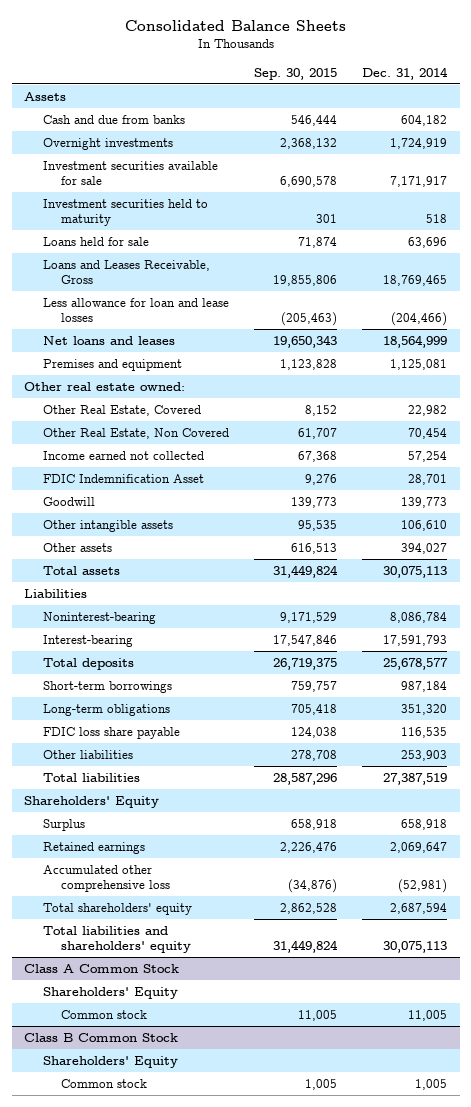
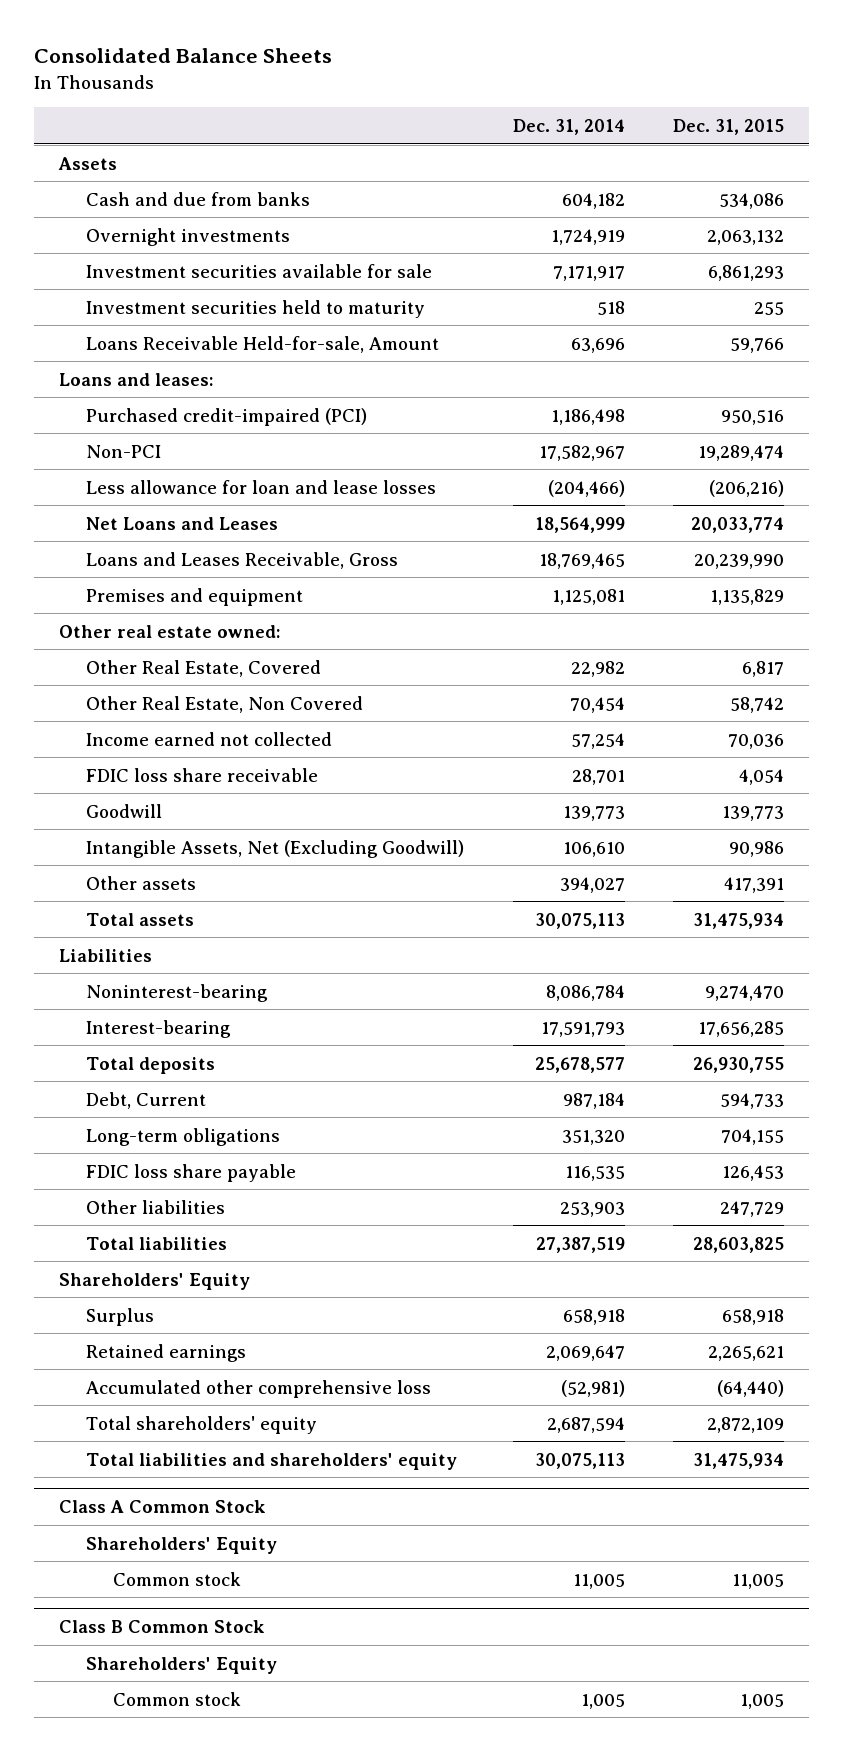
[253,67,337,80] Sep. 30, 2015 -> none
none -> [673,118,785,135] Dec. 31, 2015
[42,236,149,246] Loans held for sale -> [85,335,439,353] Loans Receivable Held-for-sale, Amount
none -> [58,372,214,386] Loans and leases:
none -> [85,407,367,426] Purchased credit-impaired (PCI)
none -> [85,444,161,458] Non-PCI
[42,335,175,345] Net loans and leases -> [85,516,278,530] Net Loans and Leases
[42,259,210,285] Loans and Leases Receivable, Gross -> [85,551,398,569] Loans and Leases Receivable, Gross
[42,473,204,483] FDIC Indemnification Asset -> [85,767,318,782] FDIC loss share receivable
[42,519,173,532] Other intangible assets -> [85,839,464,858] Intangible Assets, Net (Excluding Goodwill)
[42,680,172,693] Short-term borrowings -> [85,1091,206,1109] Debt, Current

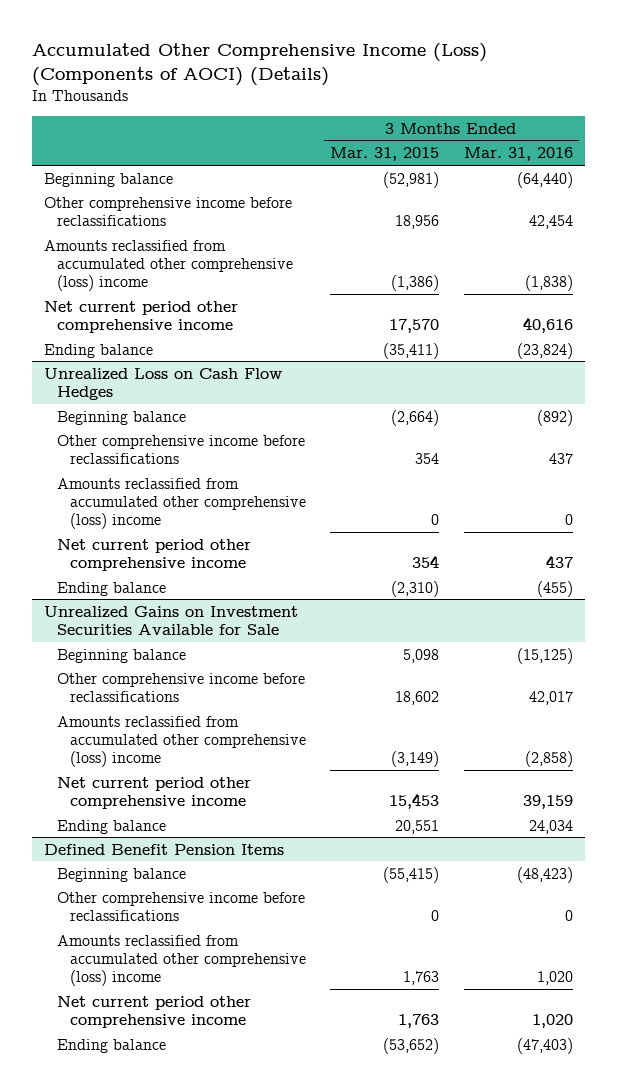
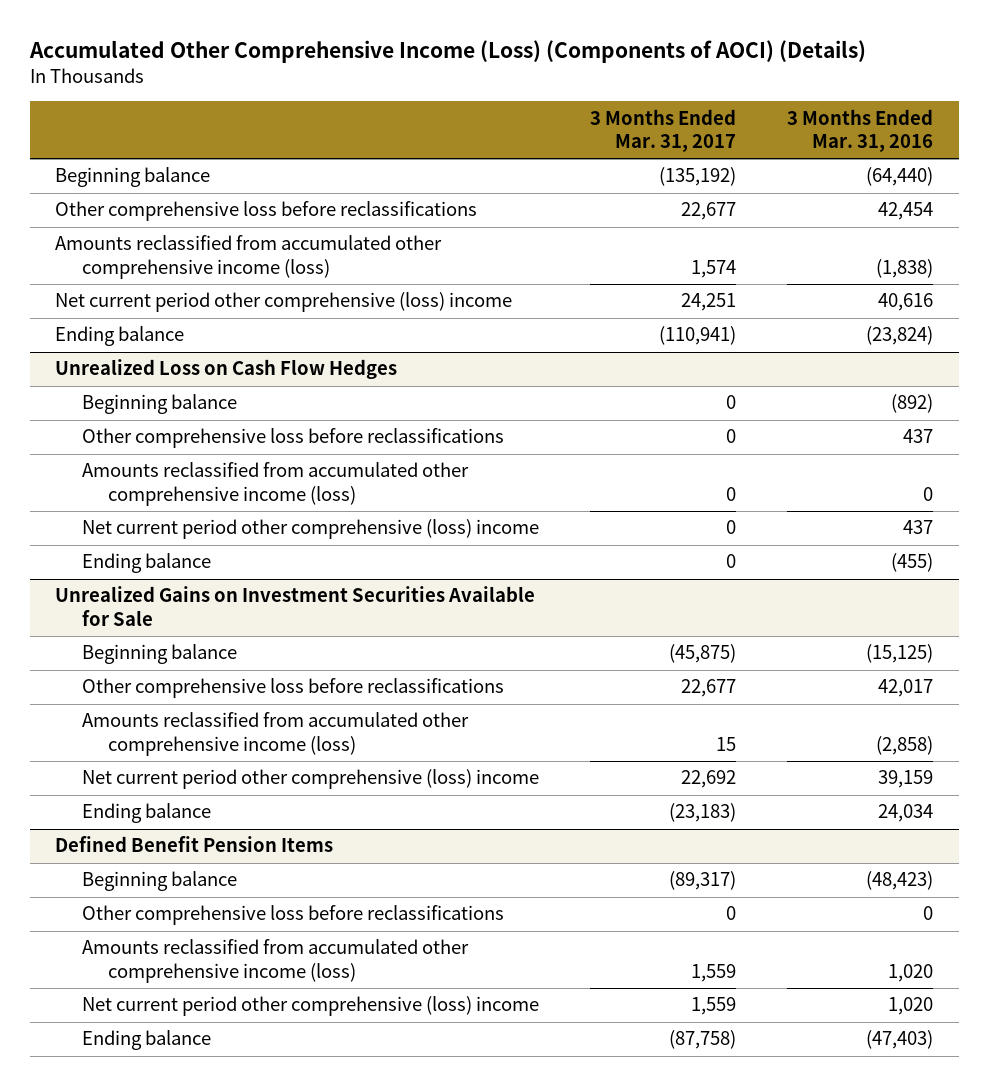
[330,147,440,162] Mar. 31, 2015 -> none
none -> [590,108,737,153] 3 Months Ended Mar. 31, 2017
[44,196,293,227] Other comprehensive income before reclassifications -> [55,201,478,222] Other comprehensive loss before reclassifications
[44,239,294,292] Amounts reclassified from accumulated other comprehensive (loss) income -> [55,235,443,279] Amounts reclassified from accumulated other comprehensive income (loss)
[44,300,239,334] Net current period other comprehensive income -> [55,292,513,313] Net current period other comprehensive (loss) income
[57,434,306,465] Other comprehensive income before reclassifications -> [81,428,504,449] Other comprehensive loss before reclassifications
[57,477,306,530] Amounts reclassified from accumulated other comprehensive (loss) income -> [81,462,469,506] Amounts reclassified from accumulated other comprehensive income (loss)
[57,538,252,572] Net current period other comprehensive income -> [81,519,539,540] Net current period other comprehensive (loss) income
[57,672,306,703] Other comprehensive income before reclassifications -> [81,678,504,699] Other comprehensive loss before reclassifications
[57,715,306,768] Amounts reclassified from accumulated other comprehensive (loss) income -> [81,712,469,756] Amounts reclassified from accumulated other comprehensive income (loss)
[57,776,252,810] Net current period other comprehensive income -> [81,769,539,790] Net current period other comprehensive (loss) income
[57,891,306,922] Other comprehensive income before reclassifications -> [81,905,504,926] Other comprehensive loss before reclassifications
[57,934,306,987] Amounts reclassified from accumulated other comprehensive (loss) income -> [81,939,469,983] Amounts reclassified from accumulated other comprehensive income (loss)
[57,995,252,1029] Net current period other comprehensive income -> [81,996,539,1017] Net current period other comprehensive (loss) income

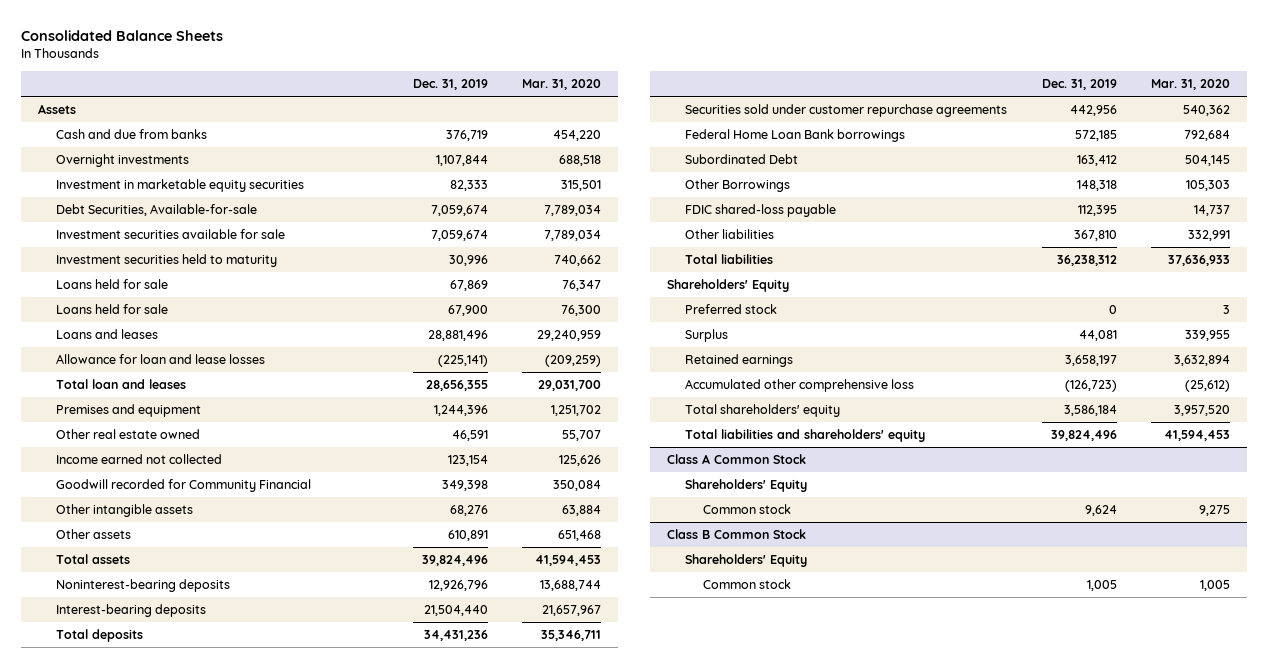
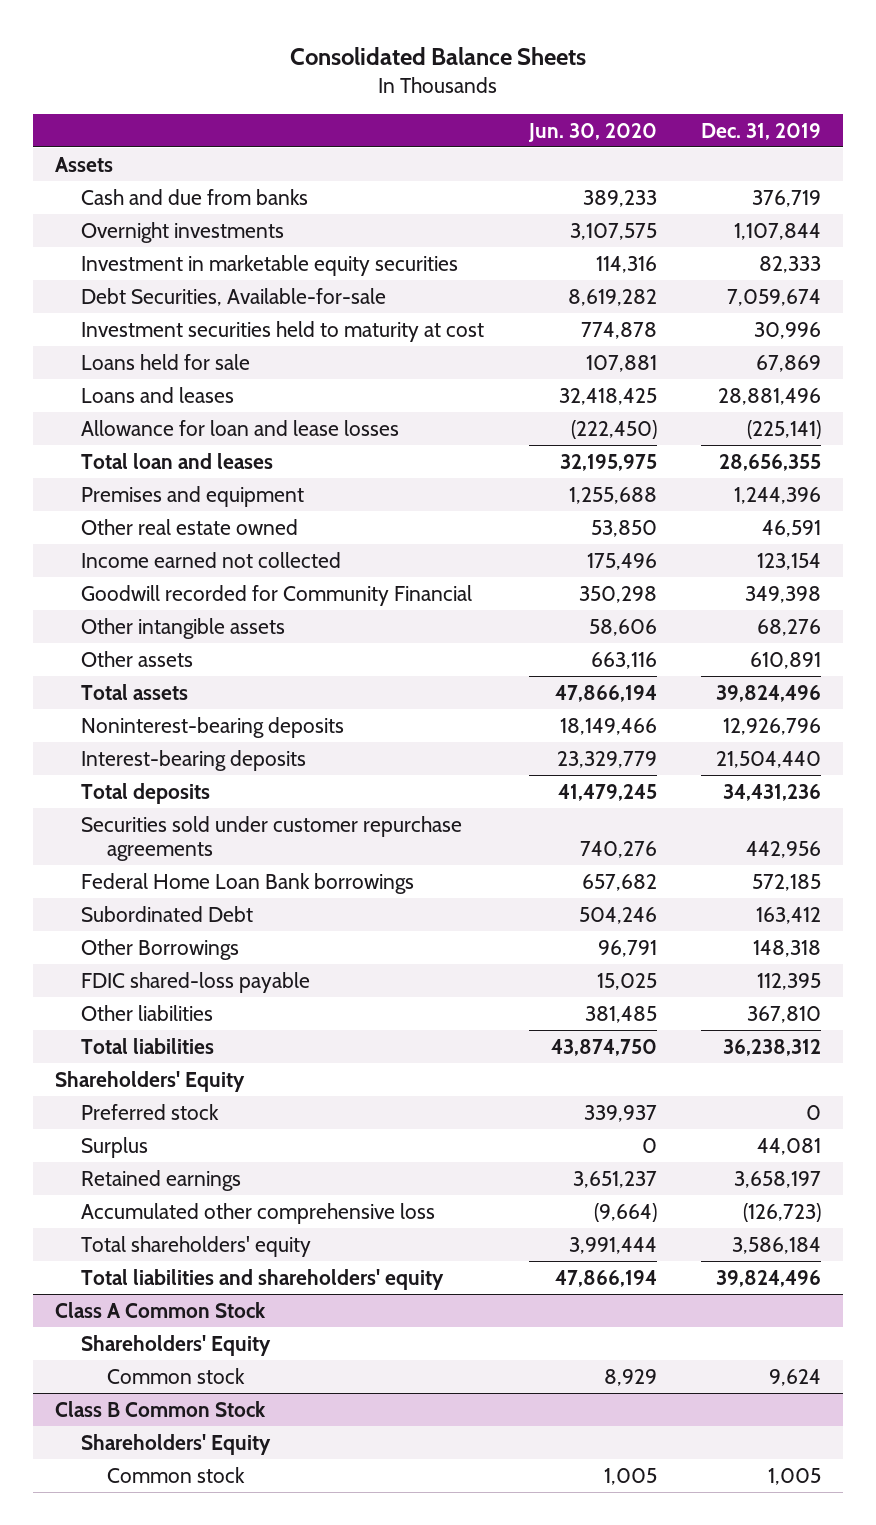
[522,78,602,90] Mar. 31, 2020 -> none
none -> [527,122,657,142] Jun. 30, 2020
[56,229,286,240] Investment securities available for sale -> none
[56,254,278,268] Investment securities held to maturity -> [80,320,484,342] Investment securities held to maturity at cost
[56,304,169,315] Loans held for sale -> none

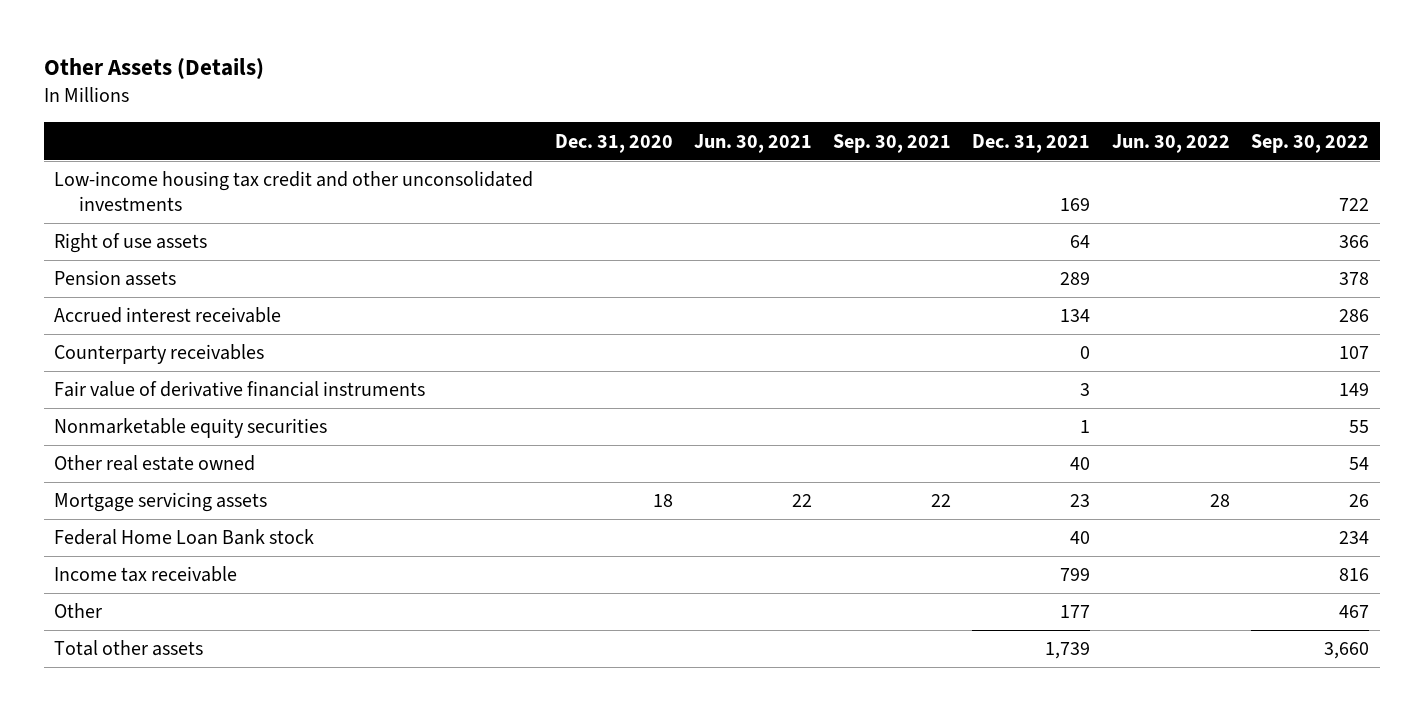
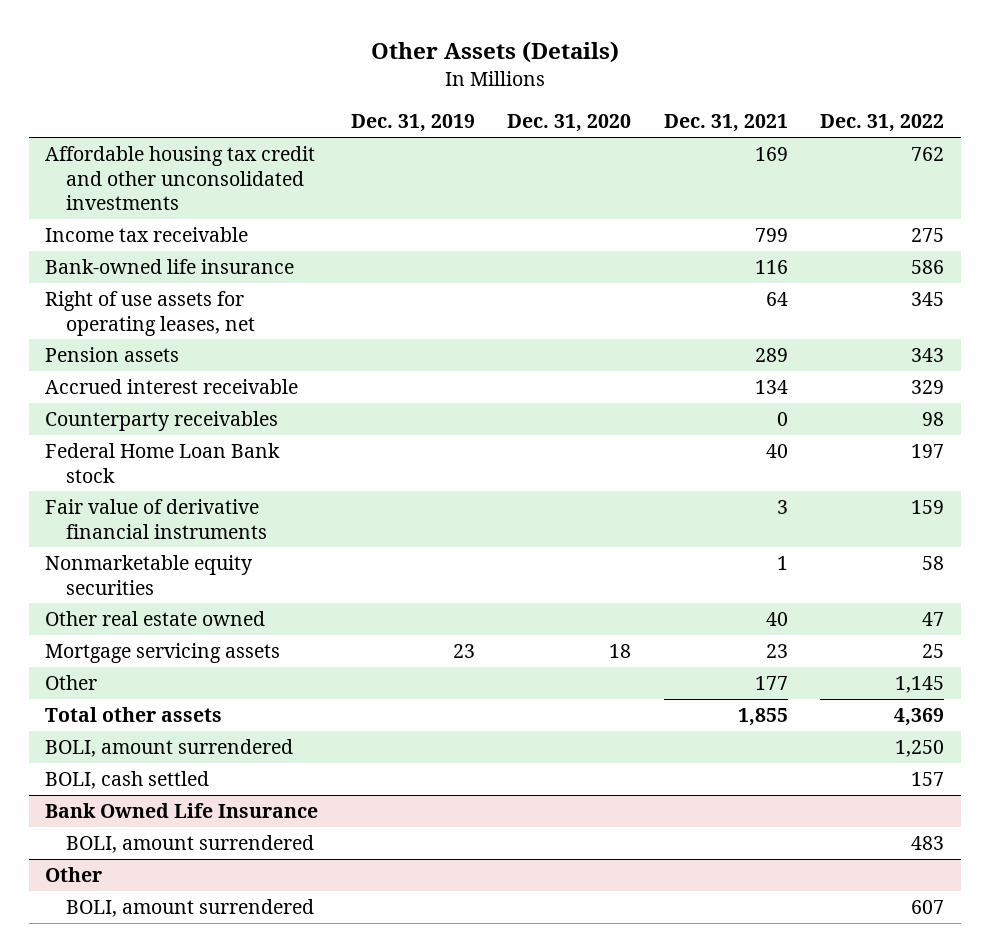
[693,133,812,153] Jun. 30, 2021 -> none
[833,133,952,153] Sep. 30, 2021 -> none
[1111,133,1230,153] Jun. 30, 2022 -> none
[1250,133,1369,153] Sep. 30, 2022 -> none
none -> [350,114,475,133] Dec. 31, 2019
none -> [820,114,945,133] Dec. 31, 2022
[54,171,534,211] Low-income housing tax credit and other unconsolidated investments -> [45,145,316,211] Affordable housing tax credit and other unconsolidated investments
[54,566,238,583] Income tax receivable -> [45,226,249,242] Income tax receivable
none -> [45,258,295,274] Bank-owned life insurance
[54,233,208,254] Right of use assets -> [45,290,256,336] Right of use assets for operating leases, net
[54,529,315,546] Federal Home Loan Bank stock -> [45,442,281,483] Federal Home Loan Bank stock
[1045,642,1091,660] 1,739 -> [737,707,788,726] 1,855
none -> [45,738,294,757] BOLI, amount surrendered
none -> [45,770,210,789] BOLI, cash settled
none -> [45,802,319,818] Bank Owned Life Insurance
none -> [66,834,315,853] BOLI, amount surrendered
none -> [45,866,103,882] Other
none -> [66,898,315,917] BOLI, amount surrendered

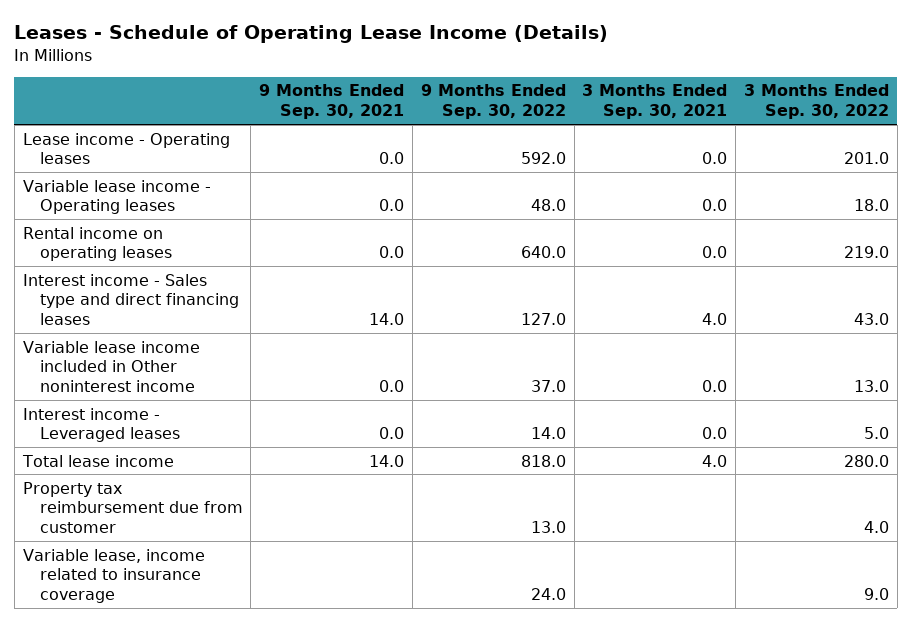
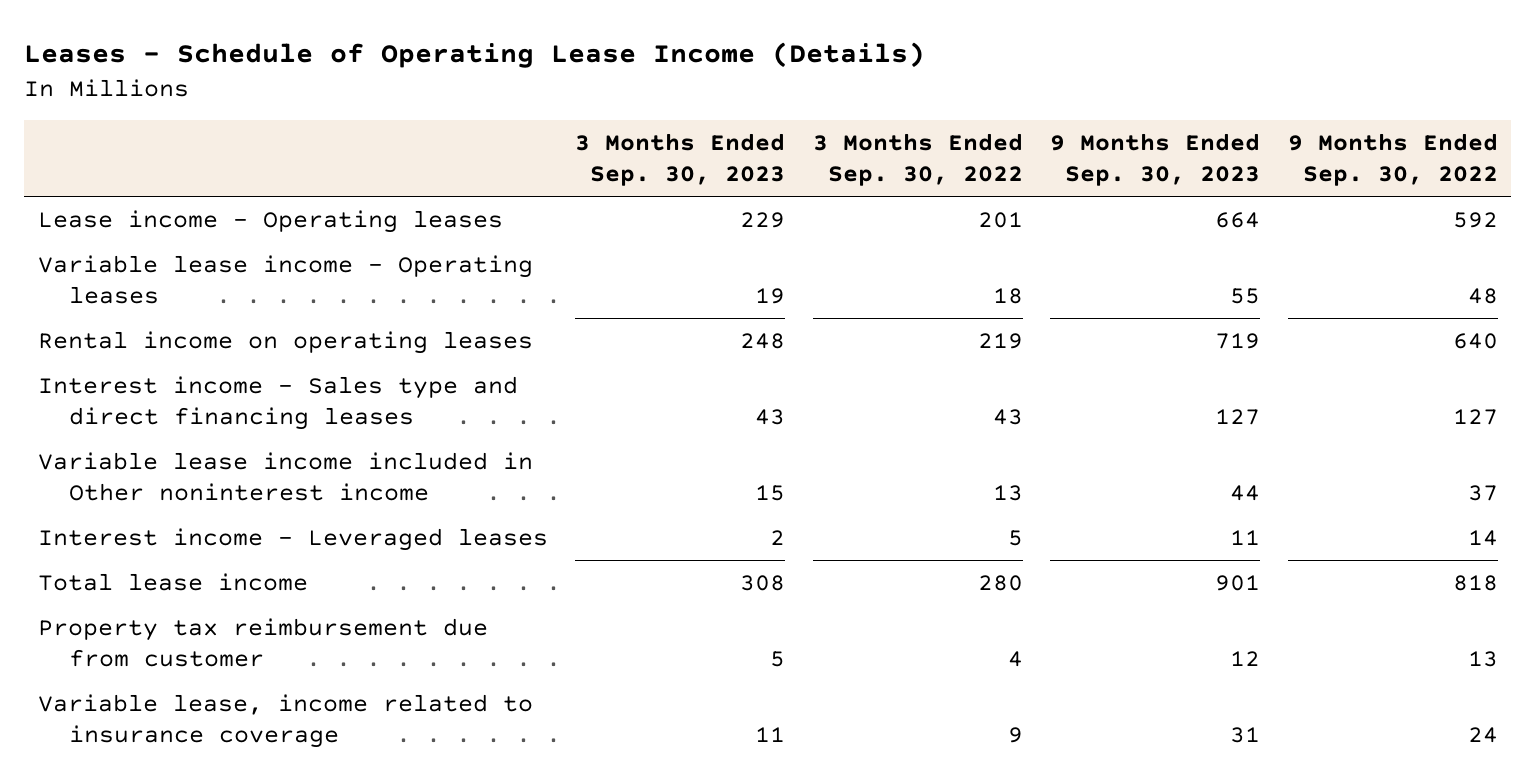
[259,84,405,120] 9 Months Ended Sep. 30, 2021 -> none
[582,84,728,120] 3 Months Ended Sep. 30, 2021 -> none
none -> [575,133,786,187] 3 Months Ended Sep. 30, 2023
none -> [1050,133,1261,187] 9 Months Ended Sep. 30, 2023
[520,152,566,165] 592.0 -> [1452,211,1498,228] 592
[844,152,890,165] 201.0 -> [977,211,1023,228] 201
[530,199,566,212] 48.0 -> [1467,287,1498,304] 48
[854,199,890,212] 18.0 -> [992,287,1023,304] 18
[520,246,566,259] 640.0 -> [1452,332,1498,349] 640
[844,246,890,259] 219.0 -> [977,332,1023,349] 219
[520,313,566,326] 127.0 -> [1452,408,1498,425] 127
[854,313,890,326] 43.0 -> [992,408,1023,425] 43
[530,380,566,393] 37.0 -> [1467,484,1498,501] 37
[854,380,890,393] 13.0 -> [992,484,1023,501] 13
[530,427,566,440] 14.0 -> [1467,529,1498,546] 14
[864,427,890,440] 5.0 -> [1007,529,1023,546] 5
[520,454,566,467] 818.0 -> [1452,574,1498,591] 818
[844,454,890,467] 280.0 -> [977,574,1023,591] 280
[530,521,566,534] 13.0 -> [1467,650,1498,667] 13
[864,521,890,534] 4.0 -> [1007,650,1023,667] 4
[530,588,566,601] 24.0 -> [1467,726,1498,743] 24
[864,588,890,601] 9.0 -> [1007,726,1023,743] 9

